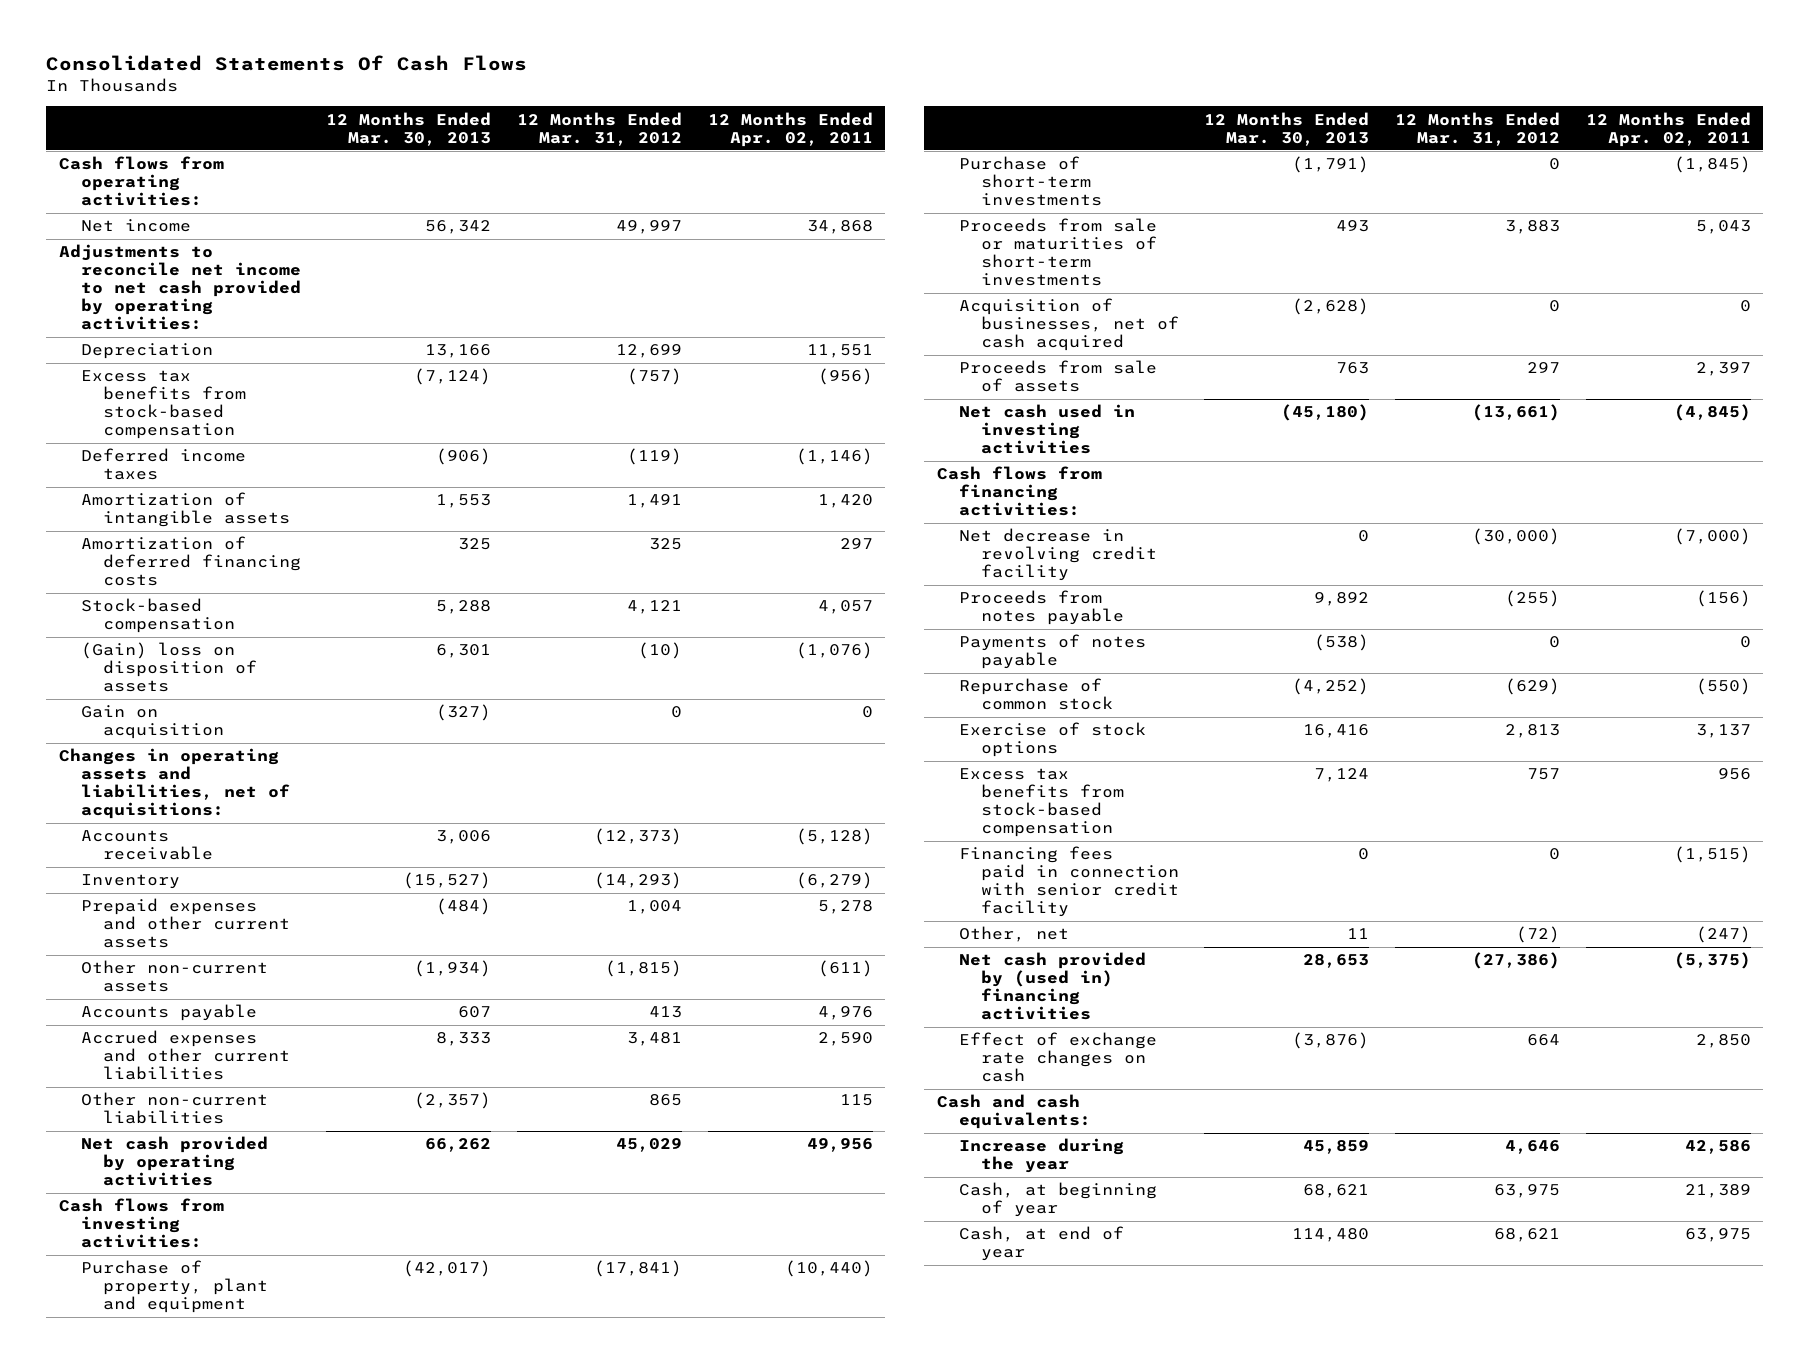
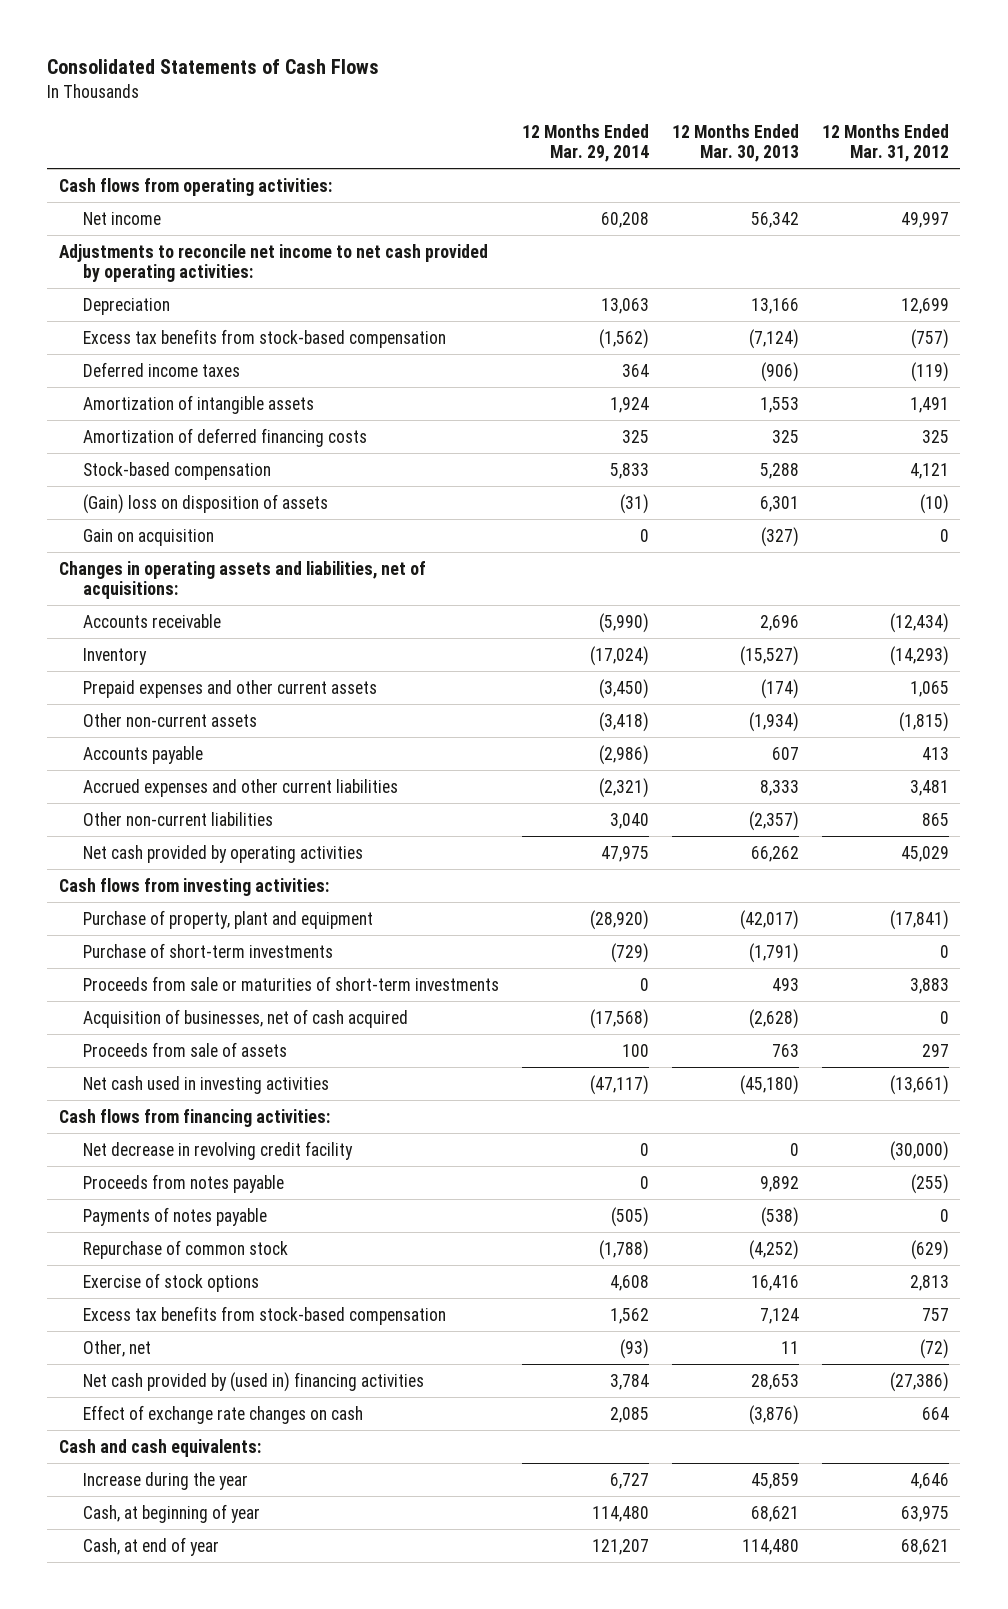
[46,55,528,72] Consolidated Statements Of Cash Flows -> [47,59,380,75] Consolidated Statements of Cash Flows
[707,111,873,147] 12 Months Ended Apr. 02, 2011 -> none
none -> [522,123,650,162] 12 Months Ended Mar. 29, 2014
[436,830,492,845] 3,006 -> [759,614,799,631] 2,696
[594,828,683,846] (12,373) -> [889,612,949,633] (12,434)
[436,898,492,916] (484) -> [760,678,799,699] (174)
[627,900,683,915] 1,004 -> [909,680,949,697] 1,065
[958,846,1179,918] Financing fees paid in connection with senior credit facility -> none

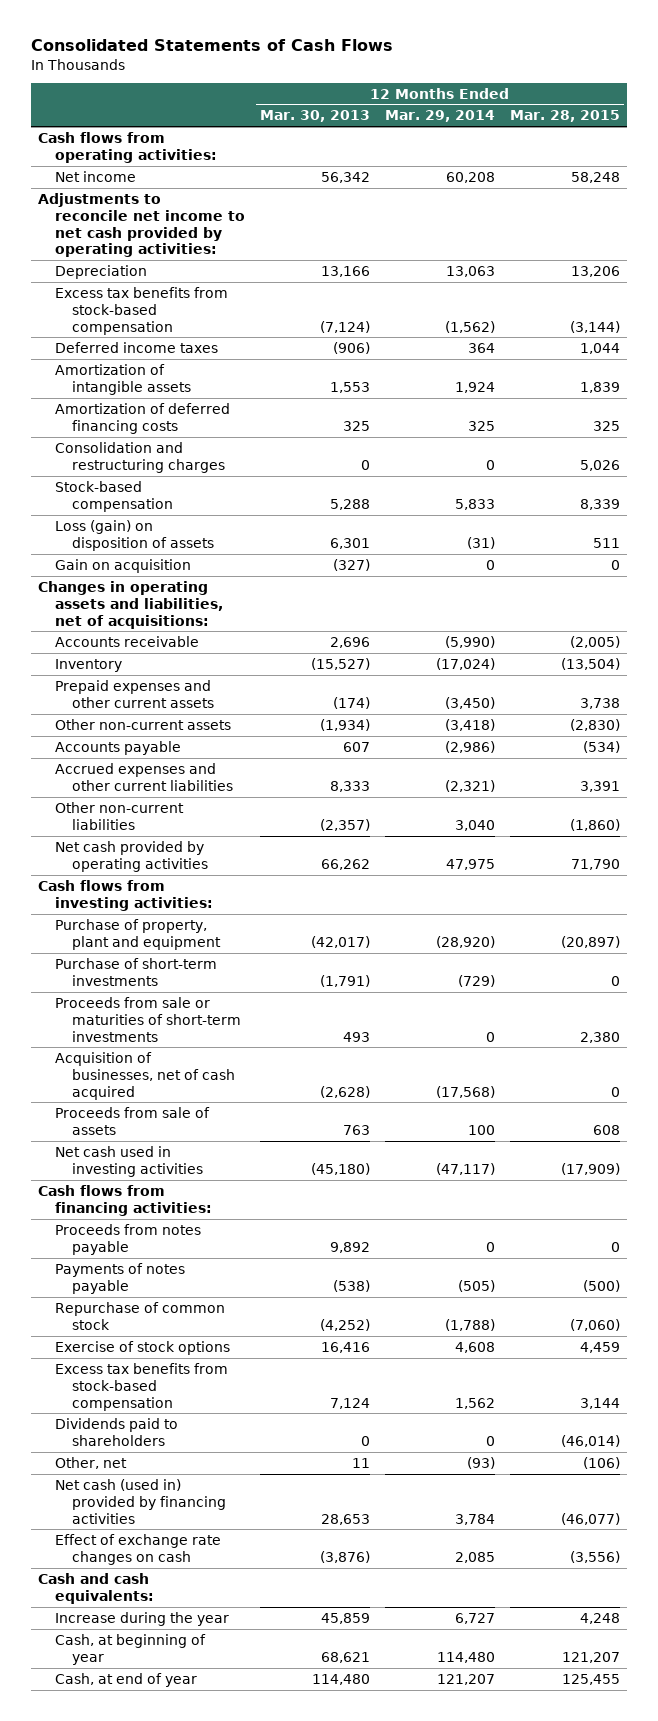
[821,123,949,162] 12 Months Ended Mar. 31, 2012 -> none
none -> [509,110,620,123] Mar. 28, 2015
none -> [55,441,225,473] Consolidation and restructuring charges
[83,493,329,514] (Gain) loss on disposition of assets -> [55,519,214,551] Loss (gain) on disposition of assets
[83,1140,354,1160] Net decrease in revolving credit facility -> none
none -> [55,1417,179,1446] Dividends paid to shareholders
[83,1371,425,1392] Net cash provided by (used in) financing activities -> [55,1478,226,1524] Net cash (used in) provided by financing activities

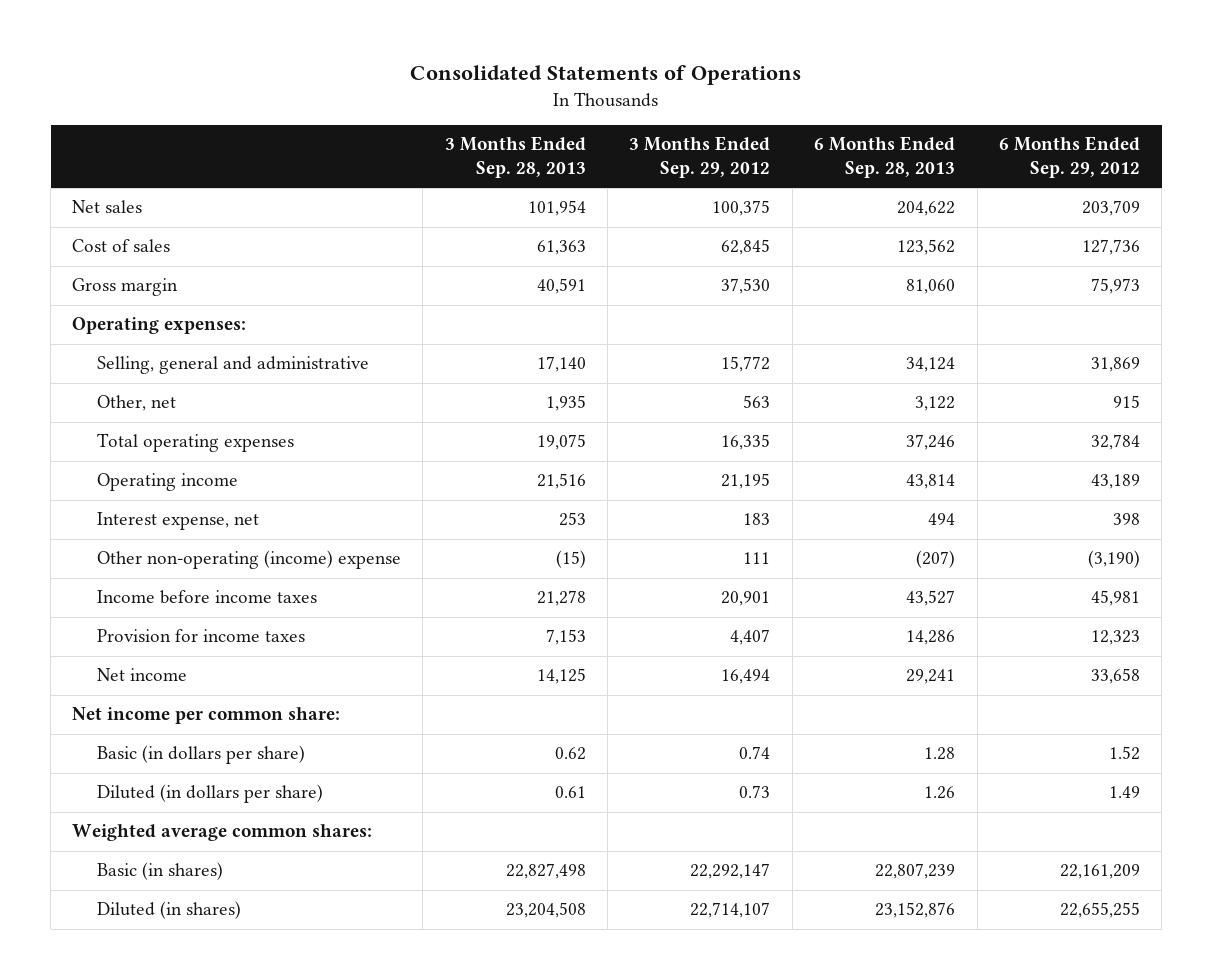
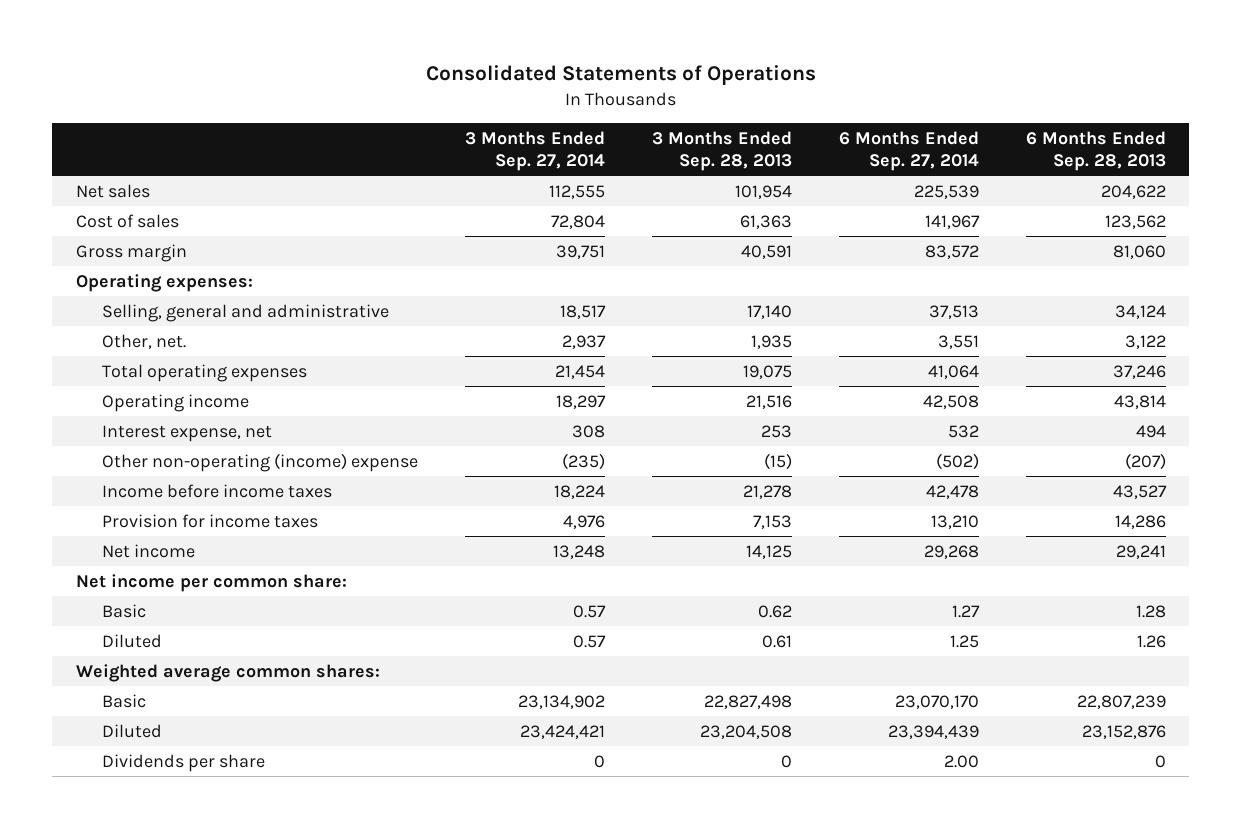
[629,136,771,178] 3 Months Ended Sep. 29, 2012 -> none
[998,136,1140,178] 6 Months Ended Sep. 29, 2012 -> none
none -> [464,130,605,171] 3 Months Ended Sep. 27, 2014
none -> [838,130,979,171] 6 Months Ended Sep. 27, 2014
[97,395,177,412] Other, net -> [101,333,186,349] Other, net.
[97,745,306,765] Basic (in dollars per share) -> [101,603,146,618] Basic
[97,784,324,804] Diluted (in dollars per share) -> [101,633,162,648] Diluted
[97,862,224,881] Basic (in shares) -> [101,693,146,708] Basic
[97,901,242,920] Diluted (in shares) -> [101,723,162,738] Diluted
none -> [101,753,265,772] Dividends per share

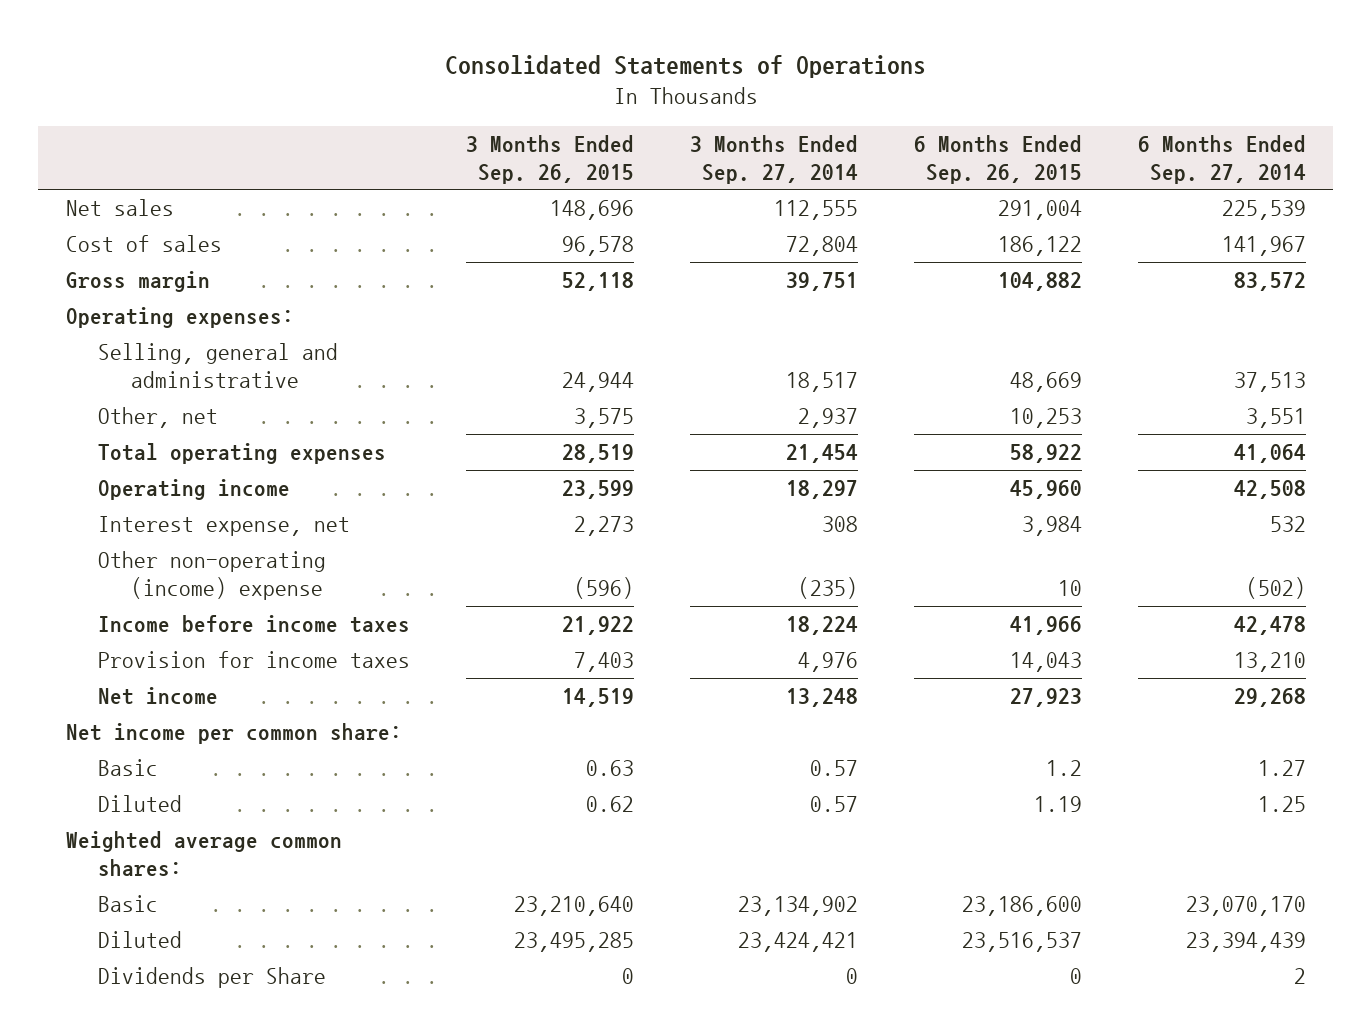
[651,130,792,171] 3 Months Ended Sep. 28, 2013 -> none
[1025,130,1166,171] 6 Months Ended Sep. 28, 2013 -> none
none -> [466,134,635,184] 3 Months Ended Sep. 26, 2015
none -> [913,134,1082,184] 6 Months Ended Sep. 26, 2015
[101,333,186,349] Other, net. -> [98,407,219,429] Other, net
[101,753,265,772] Dividends per share -> [98,967,327,989] Dividends per Share
[943,754,979,768] 2.00 -> [1293,968,1306,985] 2

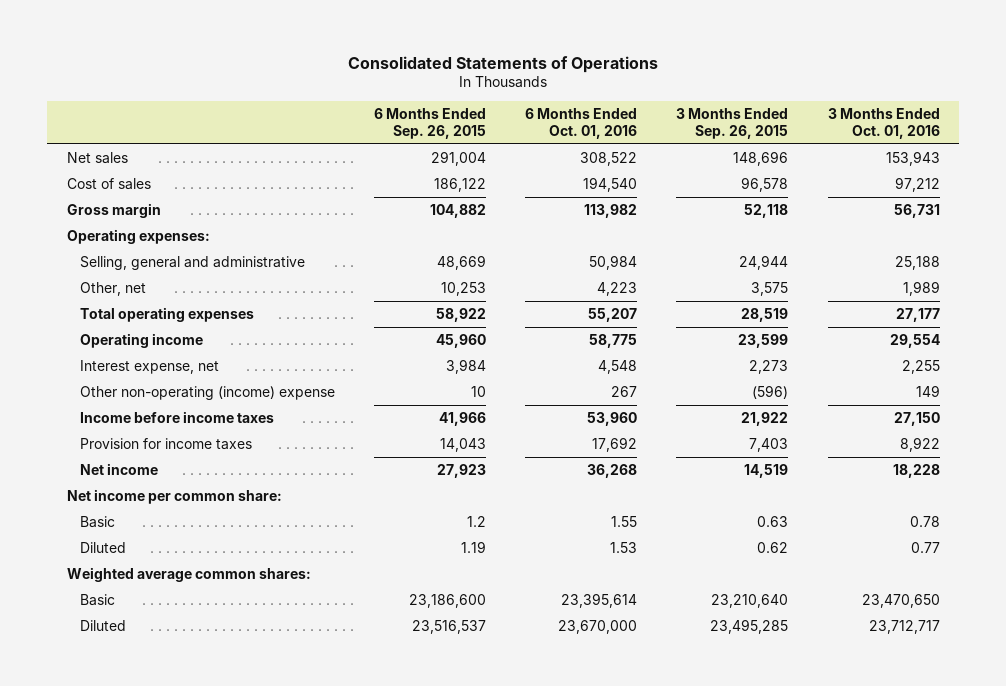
[689,134,858,184] 3 Months Ended Sep. 27, 2014 -> none
[1137,134,1306,184] 6 Months Ended Sep. 27, 2014 -> none
none -> [525,108,638,139] 6 Months Ended Oct. 01, 2016
none -> [827,108,940,139] 3 Months Ended Oct. 01, 2016
[98,967,327,989] Dividends per Share -> none

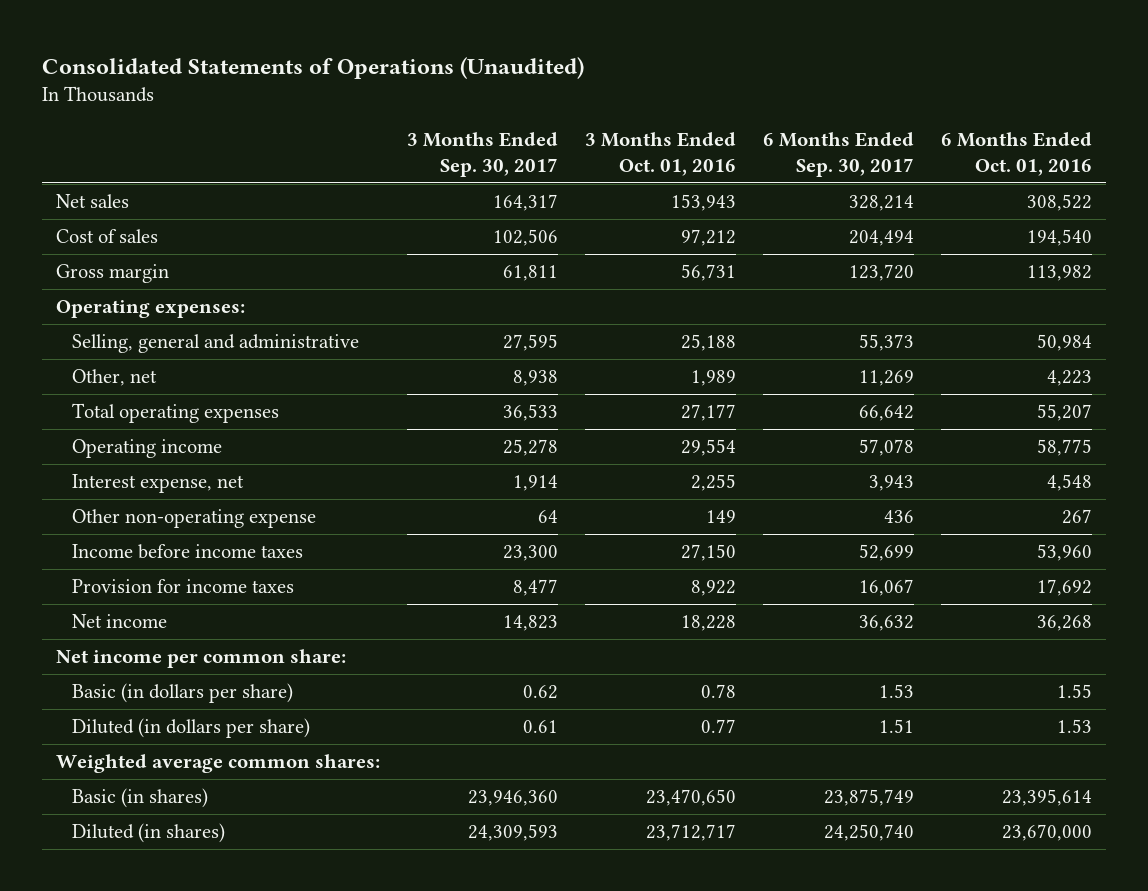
[348,55,659,73] Consolidated Statements of Operations -> [41,56,584,79] Consolidated Statements of Operations (Unaudited)
[373,108,486,139] 6 Months Ended Sep. 26, 2015 -> none
[676,108,789,139] 3 Months Ended Sep. 26, 2015 -> none
none -> [406,132,558,177] 3 Months Ended Sep. 30, 2017
none -> [763,132,915,177] 6 Months Ended Sep. 30, 2017
[79,385,335,400] Other non-operating (income) expense -> [71,509,316,529] Other non-operating expense
[79,515,115,528] Basic -> [71,683,293,704] Basic (in dollars per share)
[79,541,126,553] Diluted -> [71,718,310,739] Diluted (in dollars per share)
[79,593,115,606] Basic -> [71,788,208,809] Basic (in shares)
[79,619,126,631] Diluted -> [71,823,225,844] Diluted (in shares)

